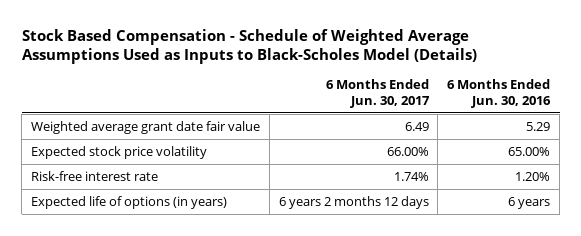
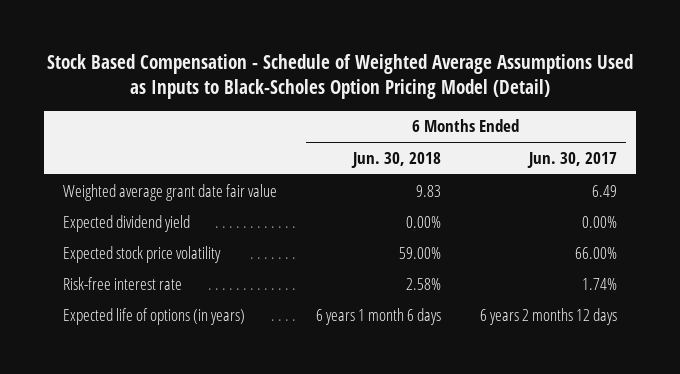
[21,28,477,65] Stock Based Compensation - Schedule of Weighted Average Assumptions Used as Inputs to Black-Scholes Model (Details) -> [46,54,633,100] Stock Based Compensation - Schedule of Weighted Average Assumptions Used as Inputs to Black-Scholes Option Pricing Model (Detail)
[447,79,552,108] 6 Months Ended Jun. 30, 2016 -> none
none -> [350,151,441,168] Jun. 30, 2018
none -> [63,214,191,232] Expected dividend yield

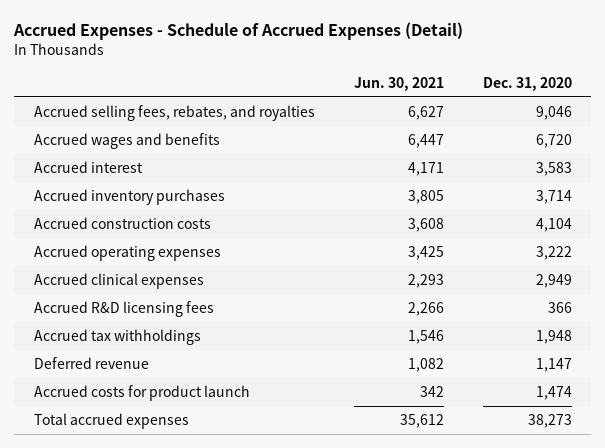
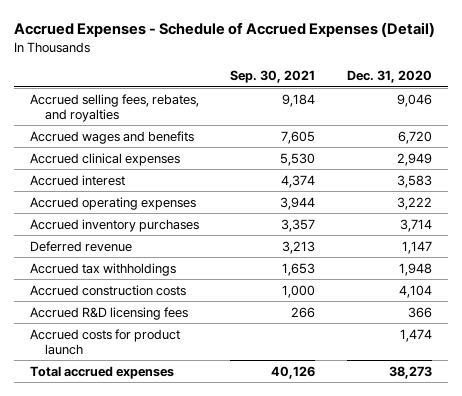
[353,76,444,91] Jun. 30, 2021 -> none
none -> [230,70,316,84] Sep. 30, 2021
[33,273,204,290] Accrued clinical expenses -> [29,152,180,166] Accrued clinical expenses
[33,245,221,262] Accrued operating expenses -> [29,196,196,210] Accrued operating expenses
[33,357,149,370] Deferred revenue -> [29,240,132,252] Deferred revenue
[33,329,201,346] Accrued tax withholdings -> [29,262,176,276] Accrued tax withholdings

